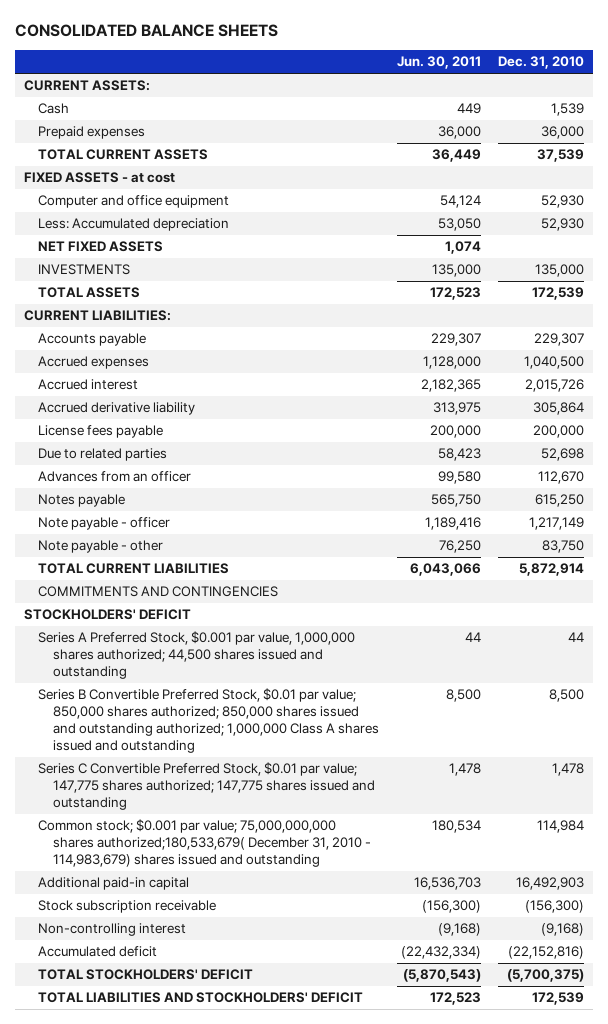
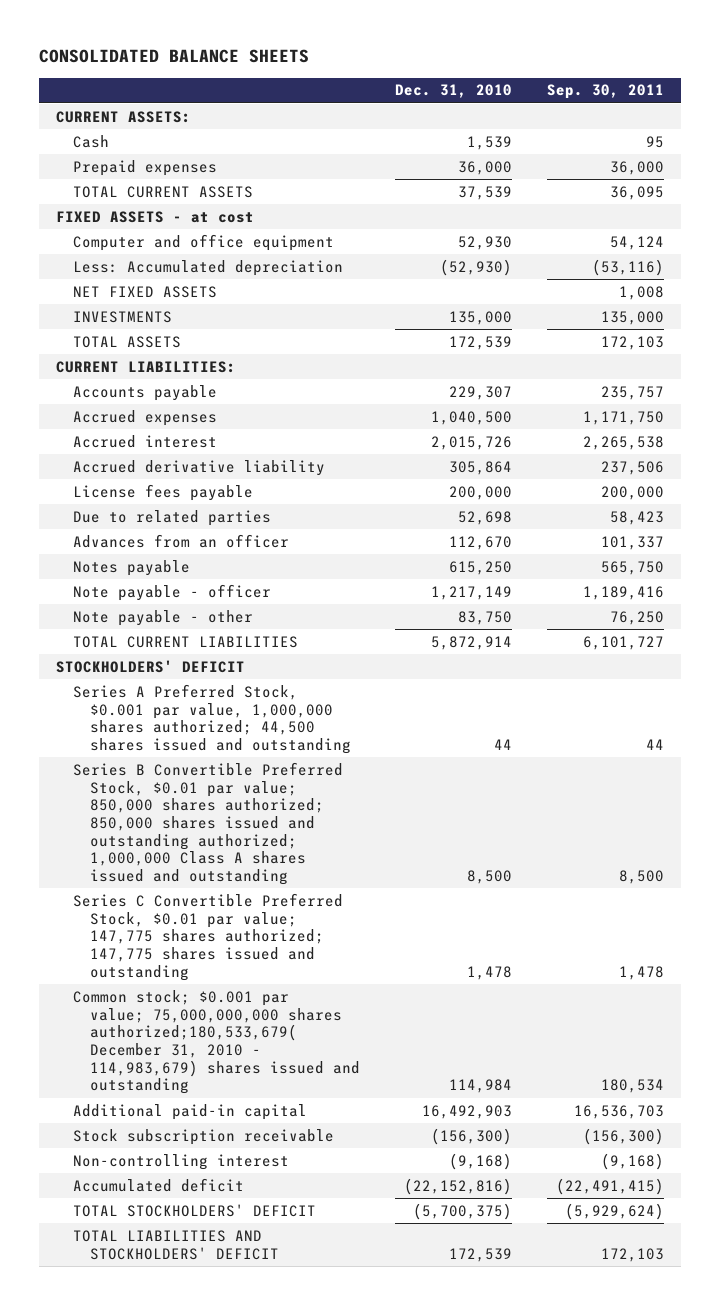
[396,56,481,70] Jun. 30, 2011 -> none
none -> [546,84,664,100] Sep. 30, 2011
[541,218,585,232] 52,930 -> [440,258,513,276] (52,930)
[38,586,279,598] COMMITMENTS AND CONTINGENCIES -> none

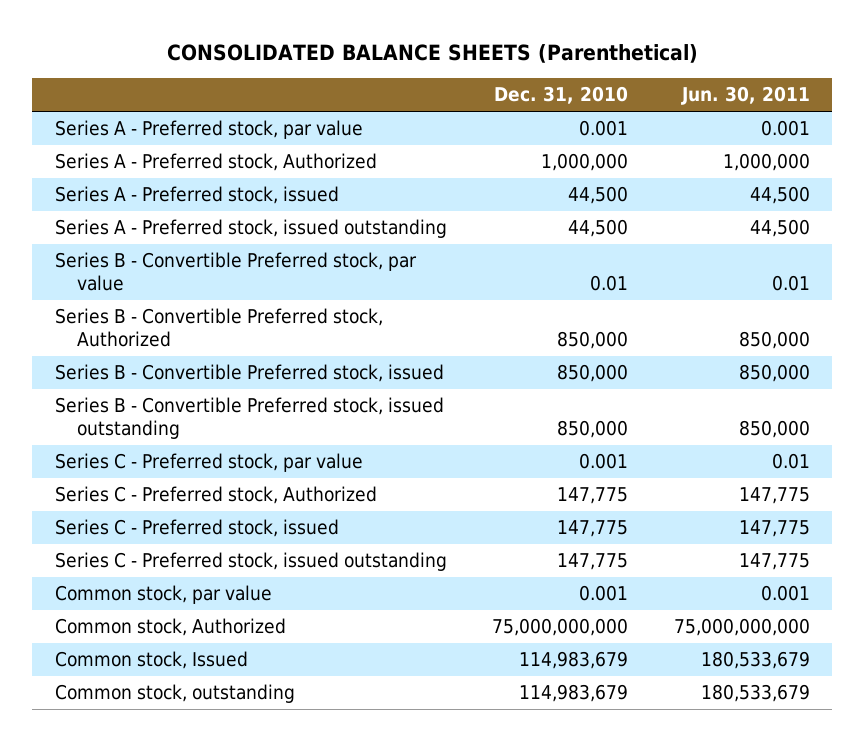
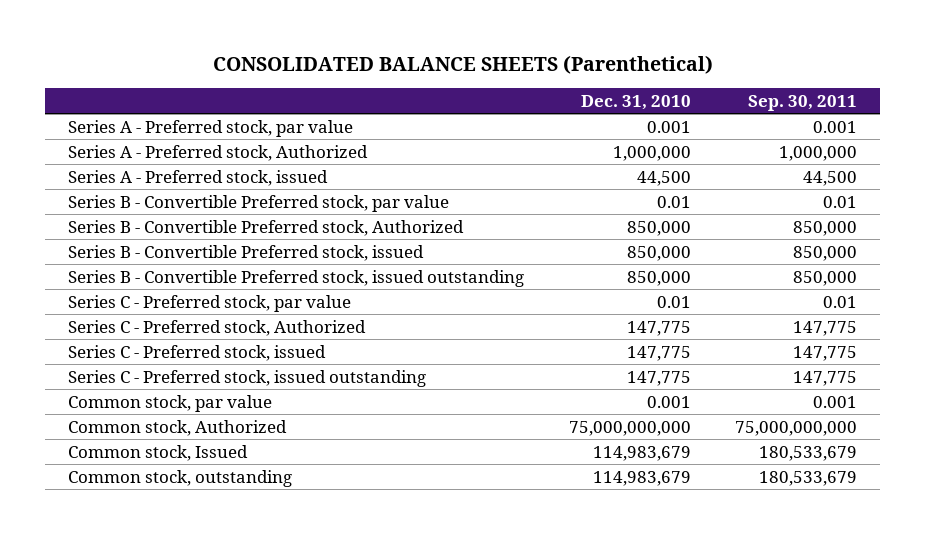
[680,86,810,106] Jun. 30, 2011 -> none
none -> [748,94,858,111] Sep. 30, 2011
[54,218,447,238] Series A - Preferred stock, issued outstanding -> none
[579,452,629,469] 0.001 -> [656,295,691,308] 0.01

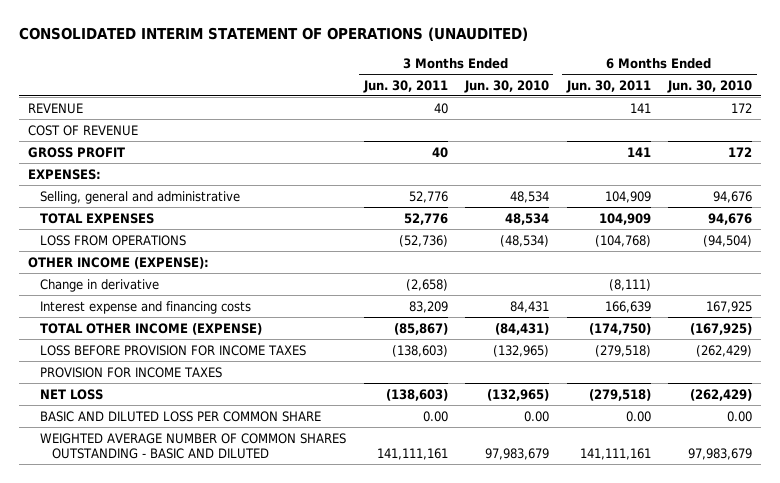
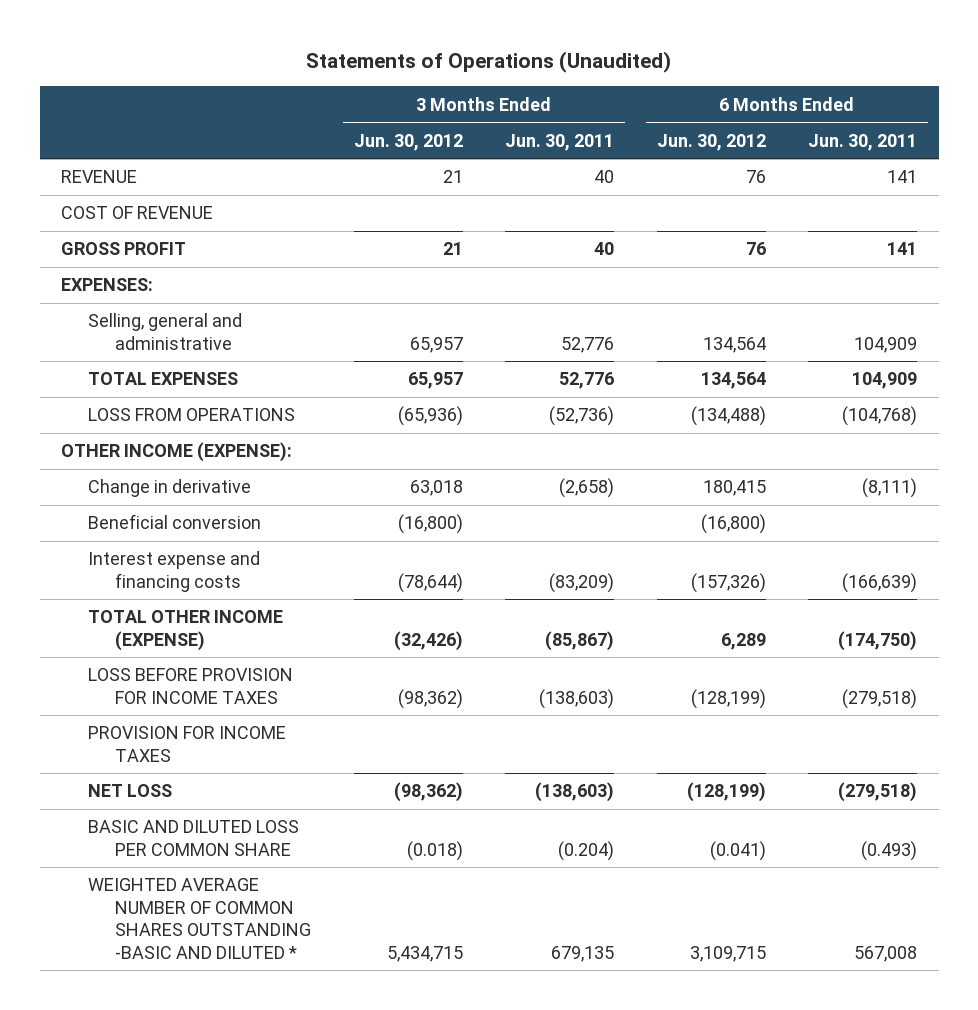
[19,27,529,42] CONSOLIDATED INTERIM STATEMENT OF OPERATIONS (UNAUDITED) -> [306,50,672,73] Statements of Operations (Unaudited)
[464,79,550,93] Jun. 30, 2010 -> none
[667,79,753,93] Jun. 30, 2010 -> none
none -> [353,133,463,151] Jun. 30, 2012
none -> [656,133,766,151] Jun. 30, 2012
none -> [87,514,261,530] Beneficial conversion
[408,300,448,313] 83,209 -> [549,572,615,593] (83,209)
[604,300,651,313] 166,639 -> [842,572,918,593] (166,639)
[422,410,448,422] 0.00 -> [558,840,615,861] (0.204)
[625,410,651,422] 0.00 -> [861,840,918,861] (0.493)
[40,432,347,459] WEIGHTED AVERAGE NUMBER OF COMMON SHARES OUTSTANDING - BASIC AND DILUTED -> [87,878,311,959] WEIGHTED AVERAGE NUMBER OF COMMON SHARES OUTSTANDING -BASIC AND DILUTED *
[376,447,448,460] 141,111,161 -> [551,945,615,962] 679,135
[579,447,651,460] 141,111,161 -> [854,945,918,962] 567,008

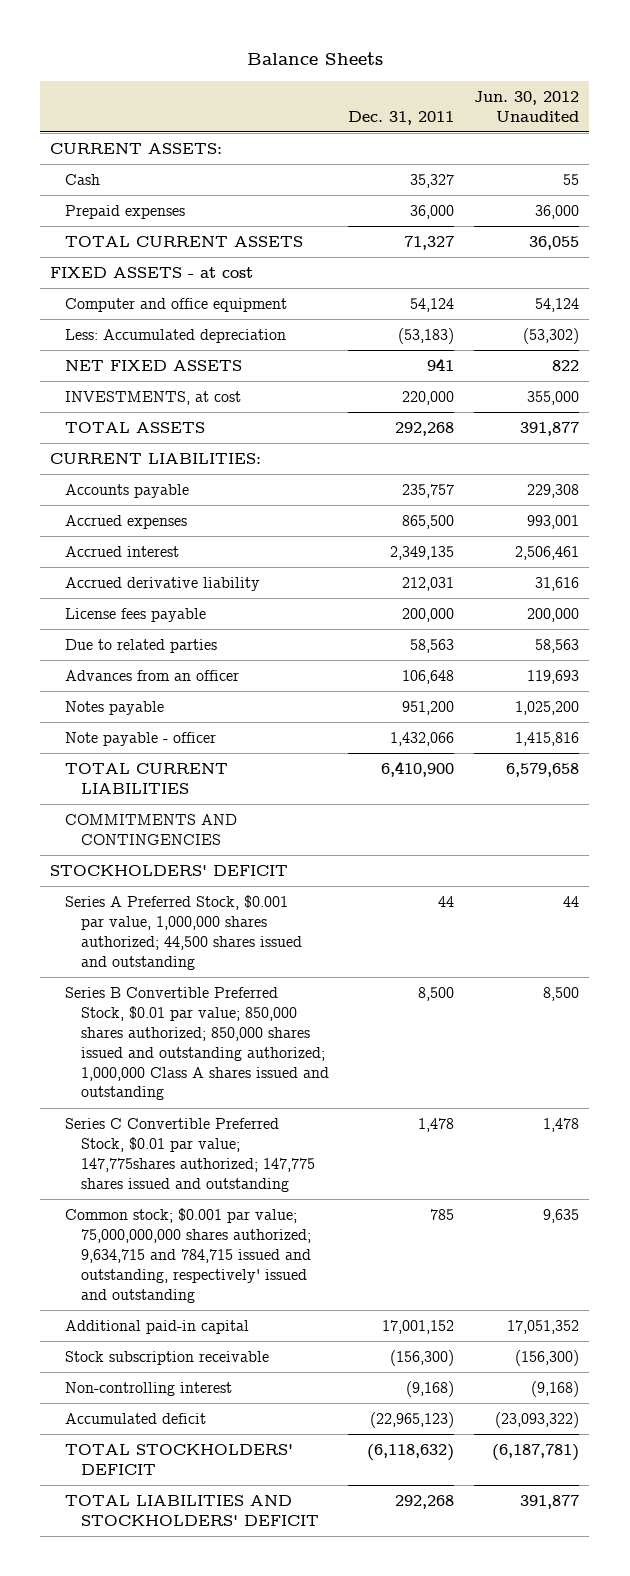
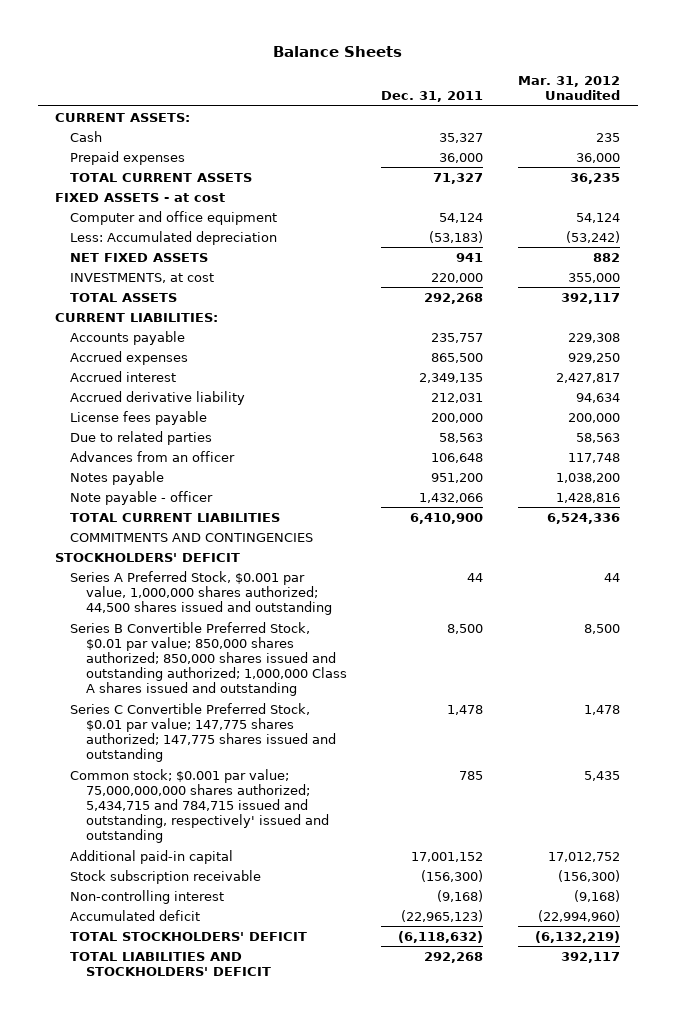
[474,90,580,122] Jun. 30, 2012 Unaudited -> none
none -> [518,75,621,100] Mar. 31, 2012 Unaudited
[65,1118,315,1192] Series C Convertible Preferred Stock, $0.01 par value; 147,775shares authorized; 147,775 shares issued and outstanding -> [70,702,336,763] Series C Convertible Preferred Stock, $0.01 par value; 147,775 shares authorized; 147,775 shares issued and outstanding
[65,1208,311,1303] Common stock; $0.001 par value; 75,000,000,000 shares authorized; 9,634,715 and 784,715 issued and outstanding, respectively' issued and outstanding -> [70,768,329,844] Common stock; $0.001 par value; 75,000,000,000 shares authorized; 5,434,715 and 784,715 issued and outstanding, respectively' issued and outstanding

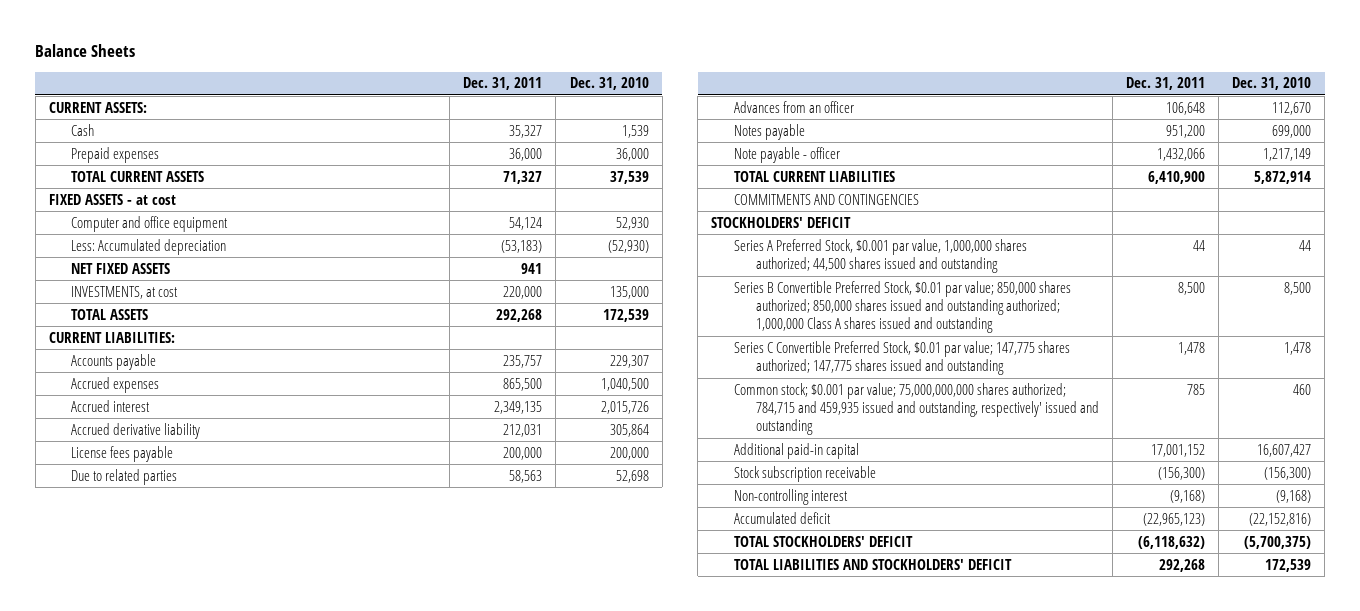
[518,75,621,100] Mar. 31, 2012 Unaudited -> none
none -> [569,77,649,91] Dec. 31, 2010
[70,768,329,844] Common stock; $0.001 par value; 75,000,000,000 shares authorized; 5,434,715 and 784,715 issued and outstanding, respectively' issued and outstanding -> [733,382,1100,436] Common stock; $0.001 par value; 75,000,000,000 shares authorized; 784,715 and 459,935 issued and outstanding, respectively' issued and outstanding

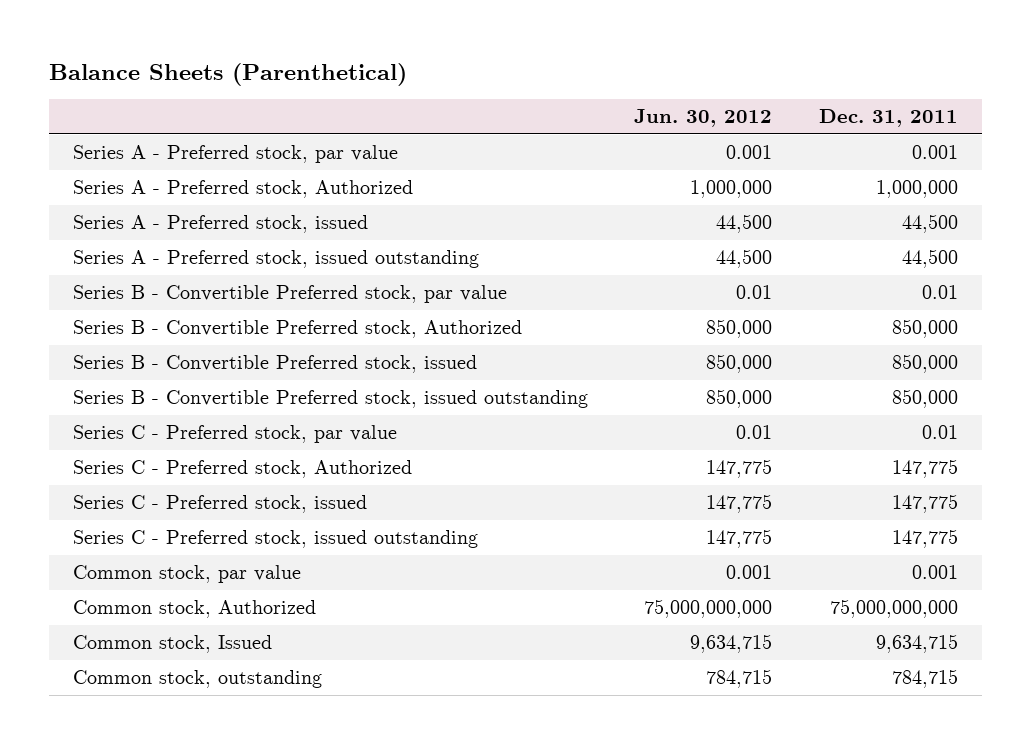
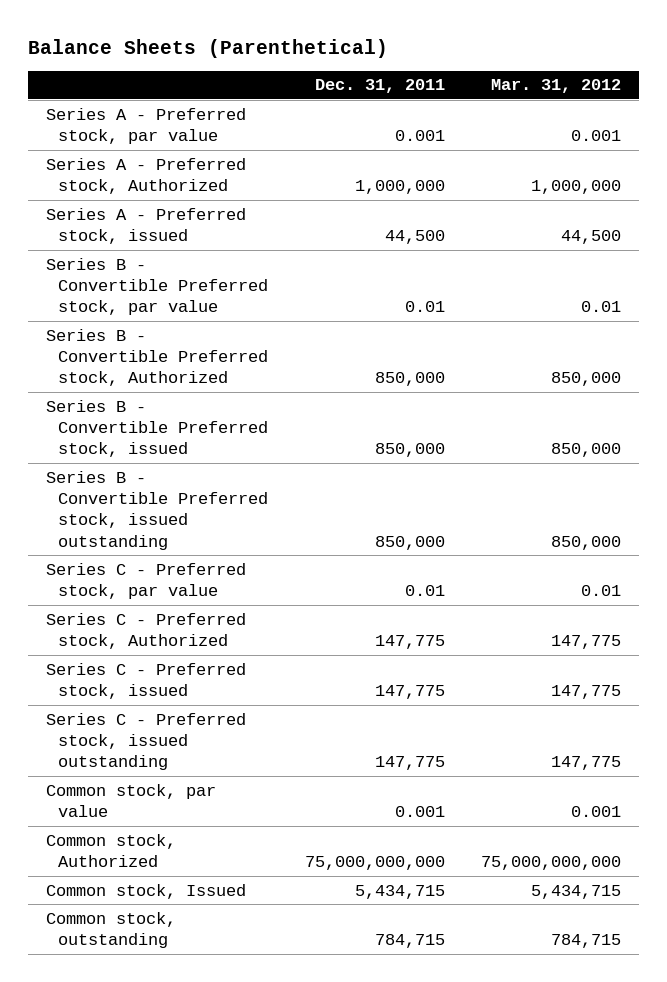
[634,109,773,128] Jun. 30, 2012 -> none
none -> [491,79,622,94] Mar. 31, 2012
[72,250,479,269] Series A - Preferred stock, issued outstanding -> none
[876,634,959,654] 9,634,715 -> [354,884,445,899] 5,434,715

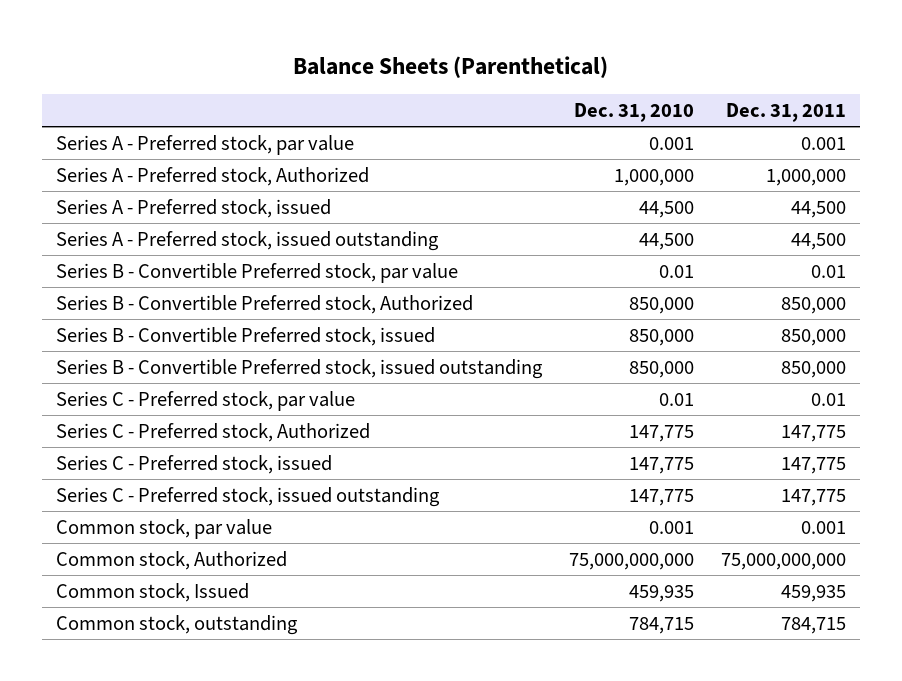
[491,79,622,94] Mar. 31, 2012 -> none
none -> [574,102,695,122] Dec. 31, 2010
none -> [56,230,440,251] Series A - Preferred stock, issued outstanding
[354,884,445,899] 5,434,715 -> [781,584,847,602] 459,935

